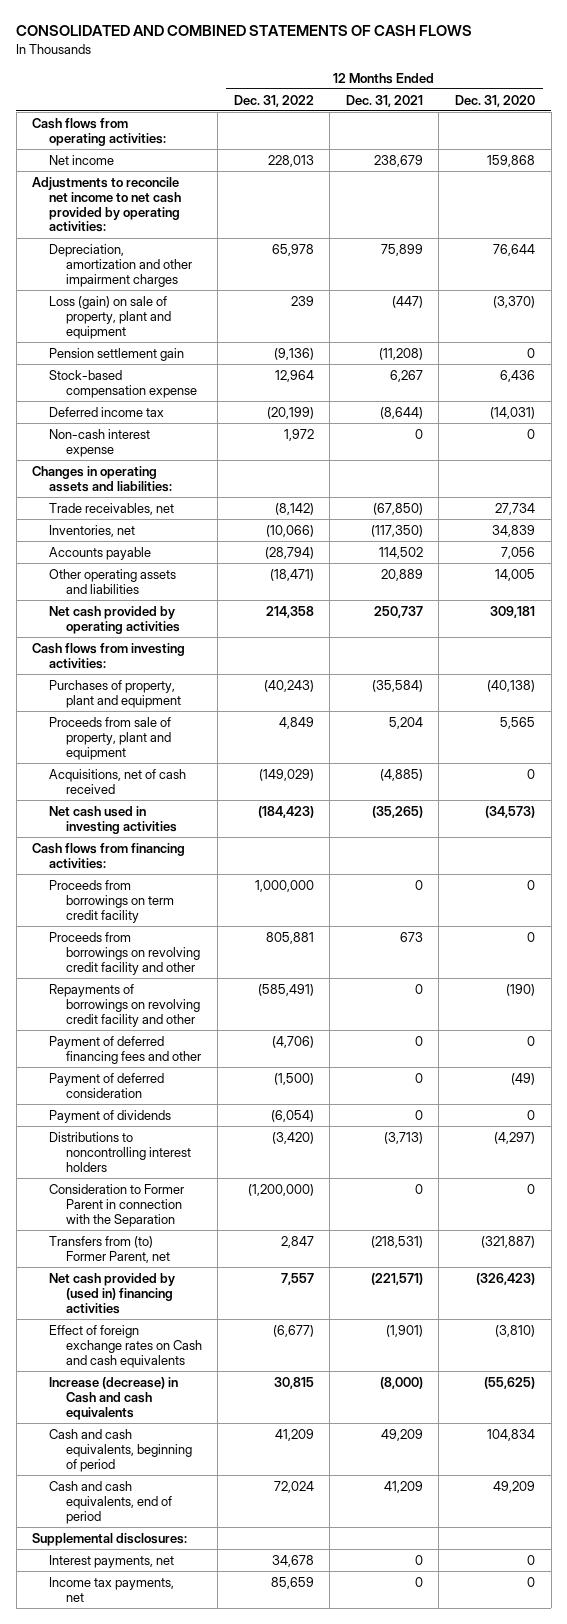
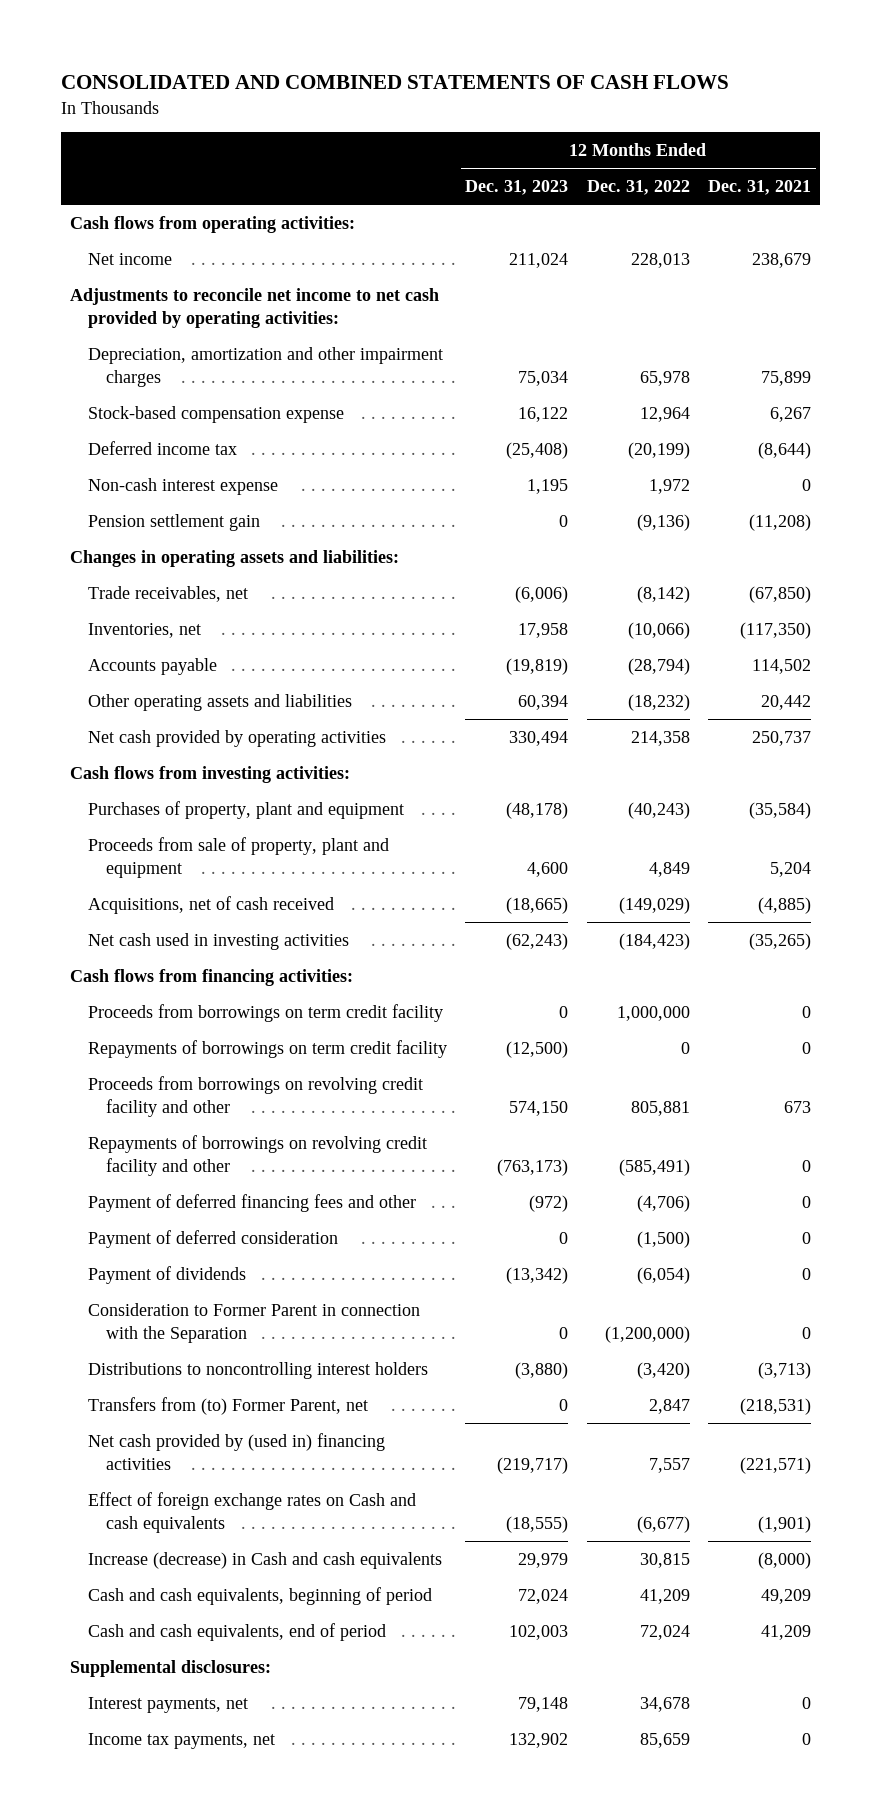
[455,94,536,107] Dec. 31, 2020 -> none
none -> [465,179,569,195] Dec. 31, 2023
[48,295,171,339] Loss (gain) on sale of property, plant and equipment -> none
[48,347,184,361] Pension settlement gain -> [88,513,261,531] Pension settlement gain
[269,568,314,581] (18,471) -> [627,693,690,711] (18,232)
[380,568,423,581] 20,889 -> [761,694,812,710] 20,442
none -> [88,1039,448,1058] Repayments of borrowings on term credit facility
[48,1131,191,1172] Distributions to noncontrolling interest holders -> [88,1361,429,1379] Distributions to noncontrolling interest holders

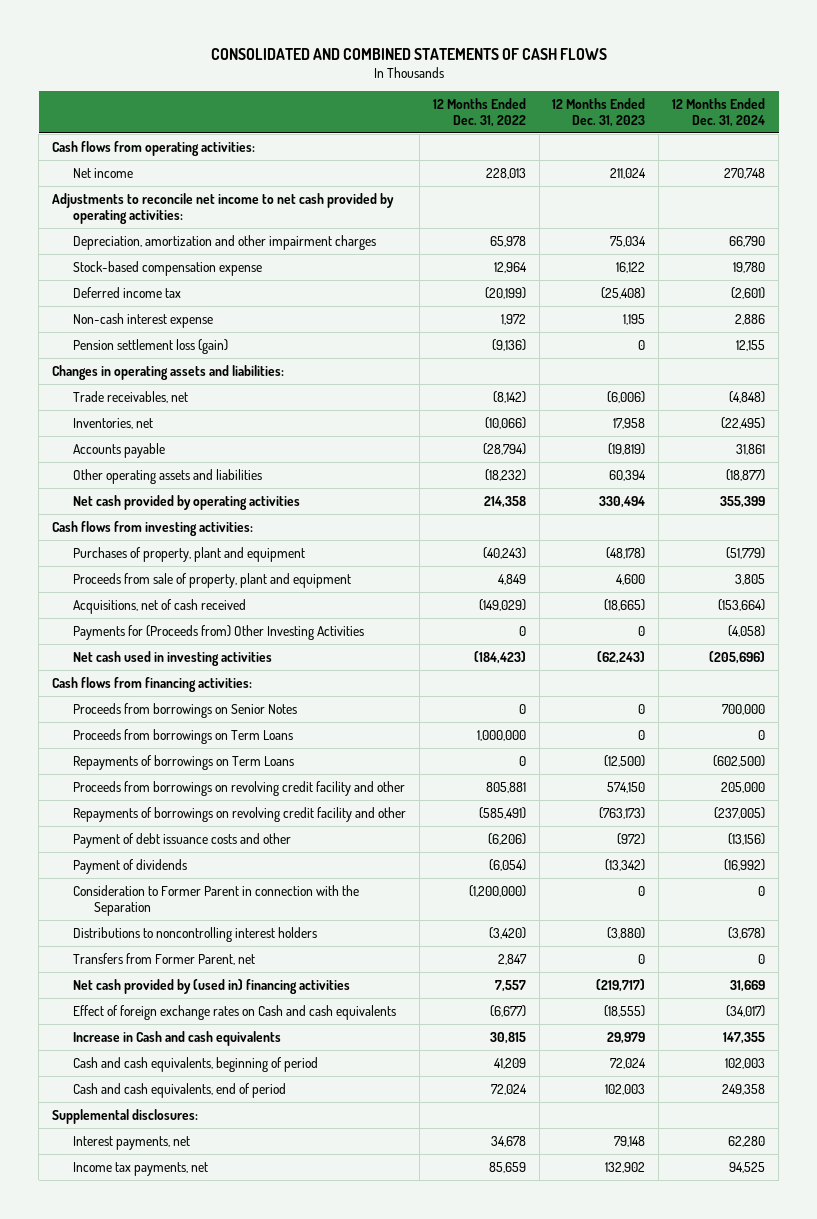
[708,179,812,195] Dec. 31, 2021 -> none
none -> [672,97,766,127] 12 Months Ended Dec. 31, 2024
[88,513,261,531] Pension settlement gain -> [73,338,229,354] Pension settlement loss (gain)
none -> [73,624,365,640] Payments for (Proceeds from) Other Investing Activities
none -> [73,702,298,718] Proceeds from borrowings on Senior Notes
[88,1003,444,1022] Proceeds from borrowings on term credit facility -> [73,728,294,744] Proceeds from borrowings on Term Loans
[88,1039,448,1058] Repayments of borrowings on term credit facility -> [73,754,295,770] Repayments of borrowings on Term Loans
[88,1229,339,1248] Payment of deferred consideration -> none
[88,1193,417,1212] Payment of deferred financing fees and other -> [73,832,292,848] Payment of debt issuance costs and other
[636,1194,690,1212] (4,706) -> [487,832,526,845] (6,206)
[88,1396,369,1415] Transfers from (to) Former Parent, net -> [73,952,256,965] Transfers from Former Parent, net
[88,1551,443,1569] Increase (decrease) in Cash and cash equivalents -> [73,1030,282,1046] Increase in Cash and cash equivalents

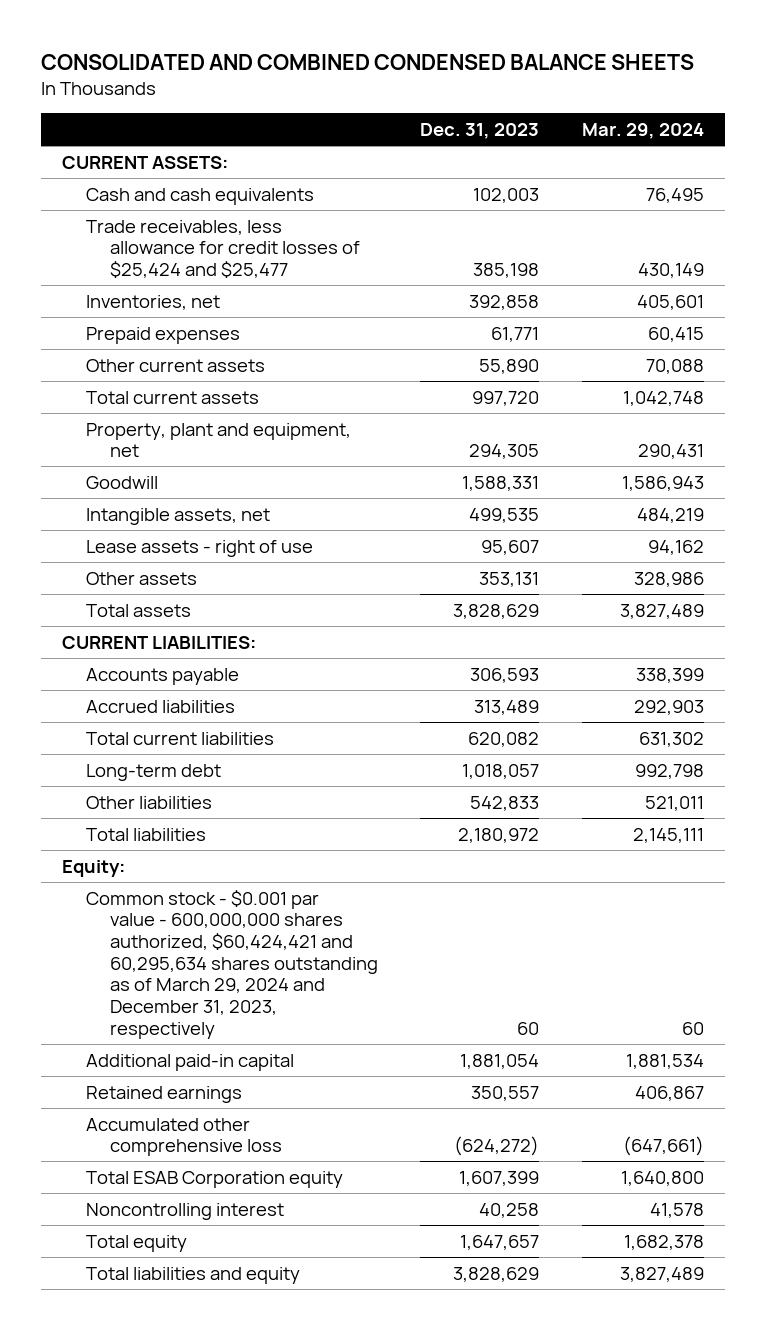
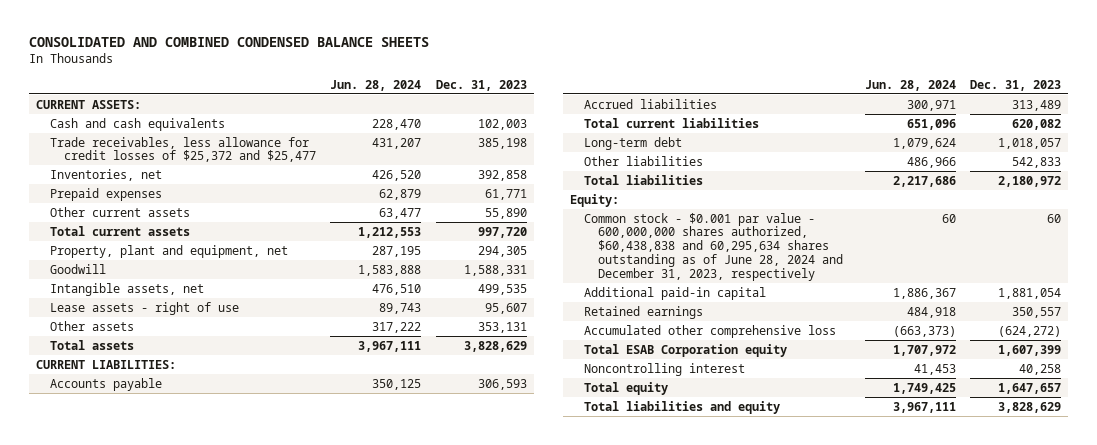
[582,123,705,140] Mar. 29, 2024 -> none
none -> [330,79,422,91] Jun. 28, 2024
[86,219,360,278] Trade receivables, less allowance for credit losses of $25,424 and $25,477 -> [50,136,317,163] Trade receivables, less allowance for credit losses of $25,372 and $25,477
[86,889,378,1039] Common stock - $0.001 par value - 600,000,000 shares authorized, $60,424,421 and 60,295,634 shares outstanding as of March 29, 2024 and December 31, 2023, respectively -> [584,212,844,281] Common stock - $0.001 par value - 600,000,000 shares authorized, $60,438,838 and 60,295,634 shares outstanding as of June 28, 2024 and December 31, 2023, respectively

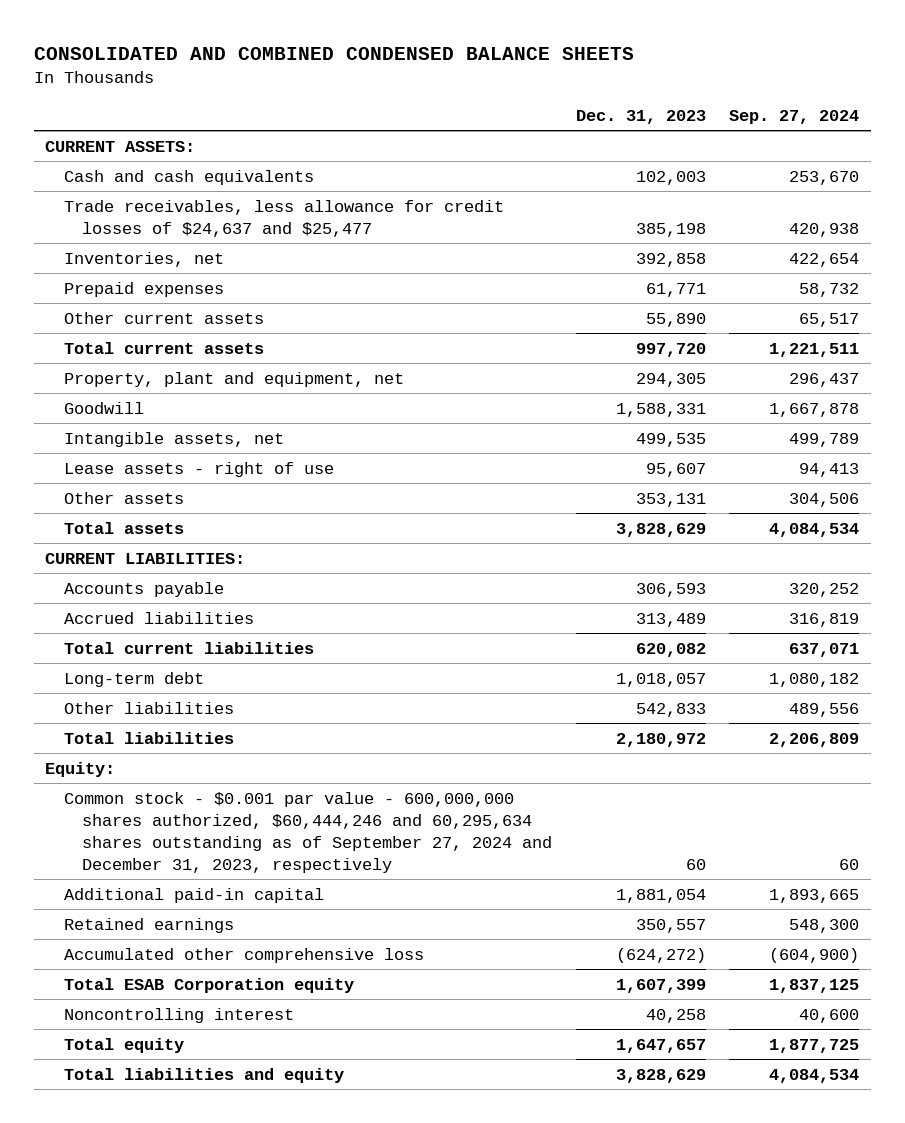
[330,79,422,91] Jun. 28, 2024 -> none
none -> [729,110,860,125] Sep. 27, 2024
[50,136,317,163] Trade receivables, less allowance for credit losses of $25,372 and $25,477 -> [63,199,504,237] Trade receivables, less allowance for credit losses of $24,637 and $25,477
[584,212,844,281] Common stock - $0.001 par value - 600,000,000 shares authorized, $60,438,838 and 60,295,634 shares outstanding as of June 28, 2024 and December 31, 2023, respectively -> [63,791,552,873] Common stock - $0.001 par value - 600,000,000 shares authorized, $60,444,246 and 60,295,634 shares outstanding as of September 27, 2024 and December 31, 2023, respectively

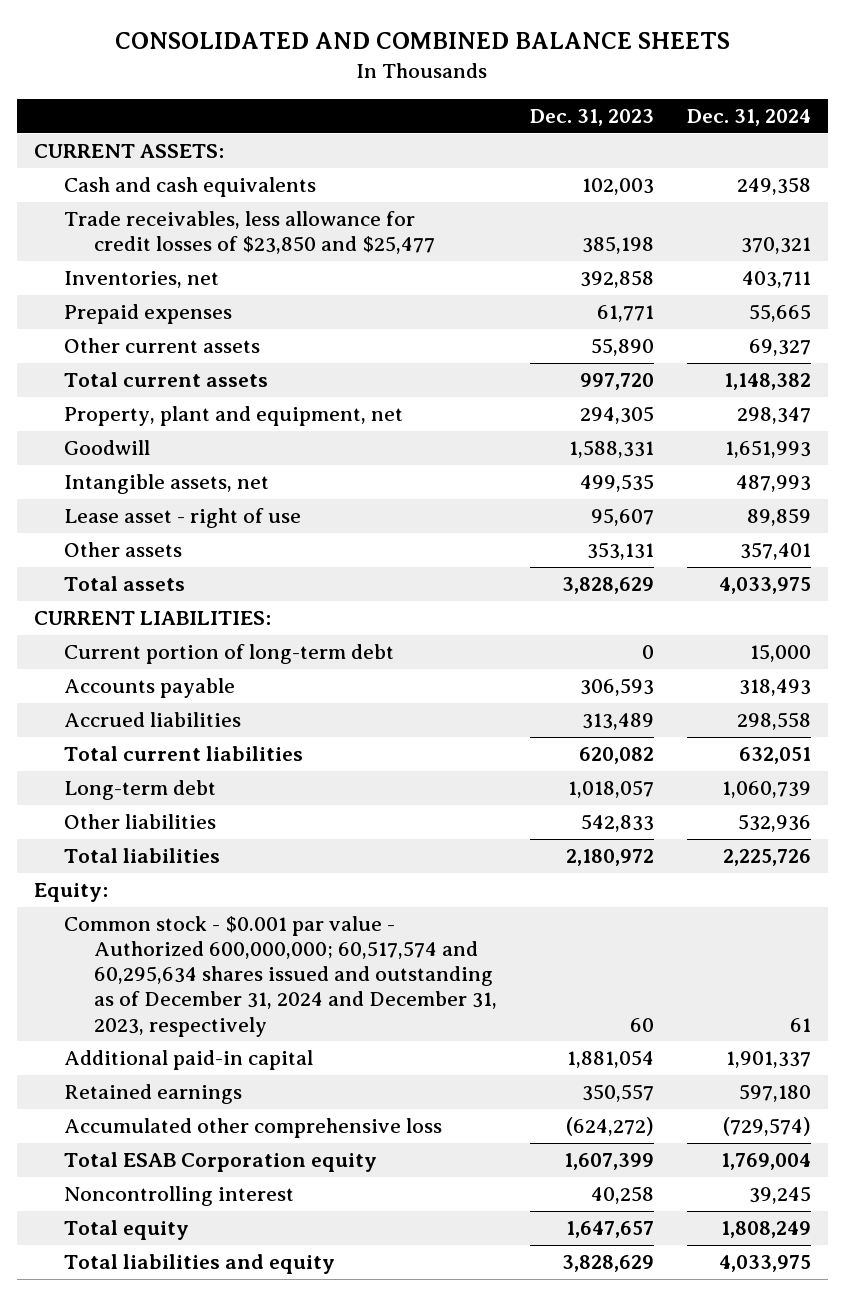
[33,47,634,61] CONSOLIDATED AND COMBINED CONDENSED BALANCE SHEETS -> [115,32,731,50] CONSOLIDATED AND COMBINED BALANCE SHEETS
[729,110,860,125] Sep. 27, 2024 -> none
none -> [686,108,811,126] Dec. 31, 2024
[63,199,504,237] Trade receivables, less allowance for credit losses of $24,637 and $25,477 -> [63,211,435,255] Trade receivables, less allowance for credit losses of $23,850 and $25,477
[63,461,334,477] Lease assets - right of use -> [63,508,301,529] Lease asset - right of use
none -> [63,644,394,665] Current portion of long-term debt
[63,791,552,873] Common stock - $0.001 par value - 600,000,000 shares authorized, $60,444,246 and 60,295,634 shares outstanding as of September 27, 2024 and December 31, 2023, respectively -> [63,916,497,1037] Common stock - $0.001 par value - Authorized 600,000,000; 60,517,574 and 60,295,634 shares issued and outstanding as of December 31, 2024 and December 31, 2023, respectively

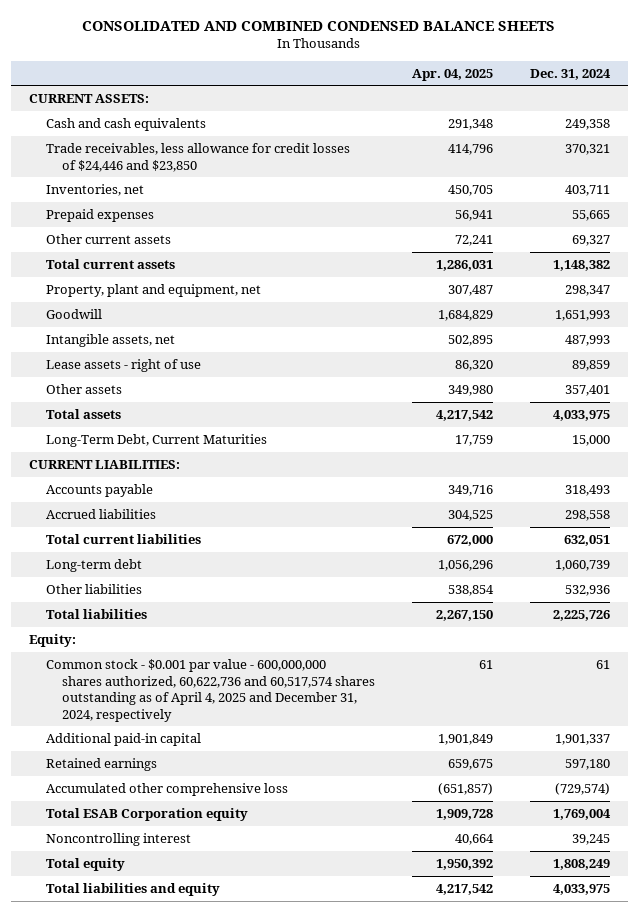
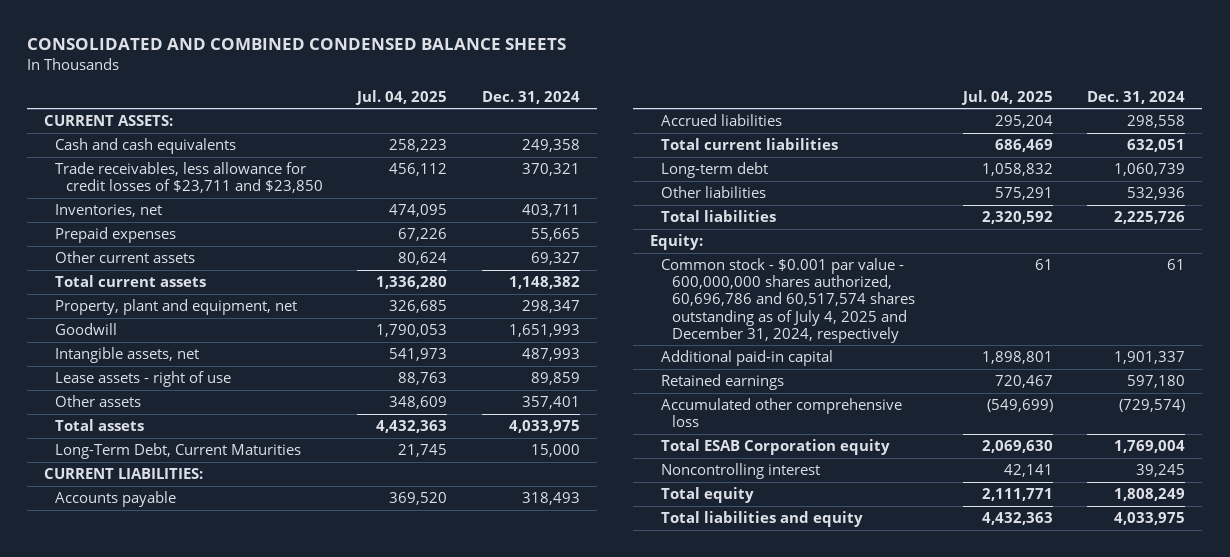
[412,68,494,81] Apr. 04, 2025 -> none
none -> [355,89,448,105] Jul. 04, 2025
[45,142,350,172] Trade receivables, less allowance for credit losses of $24,446 and $23,850 -> [55,162,324,194] Trade receivables, less allowance for credit losses of $23,711 and $23,850
[45,658,376,722] Common stock - $0.001 par value - 600,000,000 shares authorized, 60,622,736 and 60,517,574 shares outstanding as of April 4, 2025 and December 31, 2024, respectively -> [661,258,915,343] Common stock - $0.001 par value - 600,000,000 shares authorized, 60,696,786 and 60,517,574 shares outstanding as of July 4, 2025 and December 31, 2024, respectively

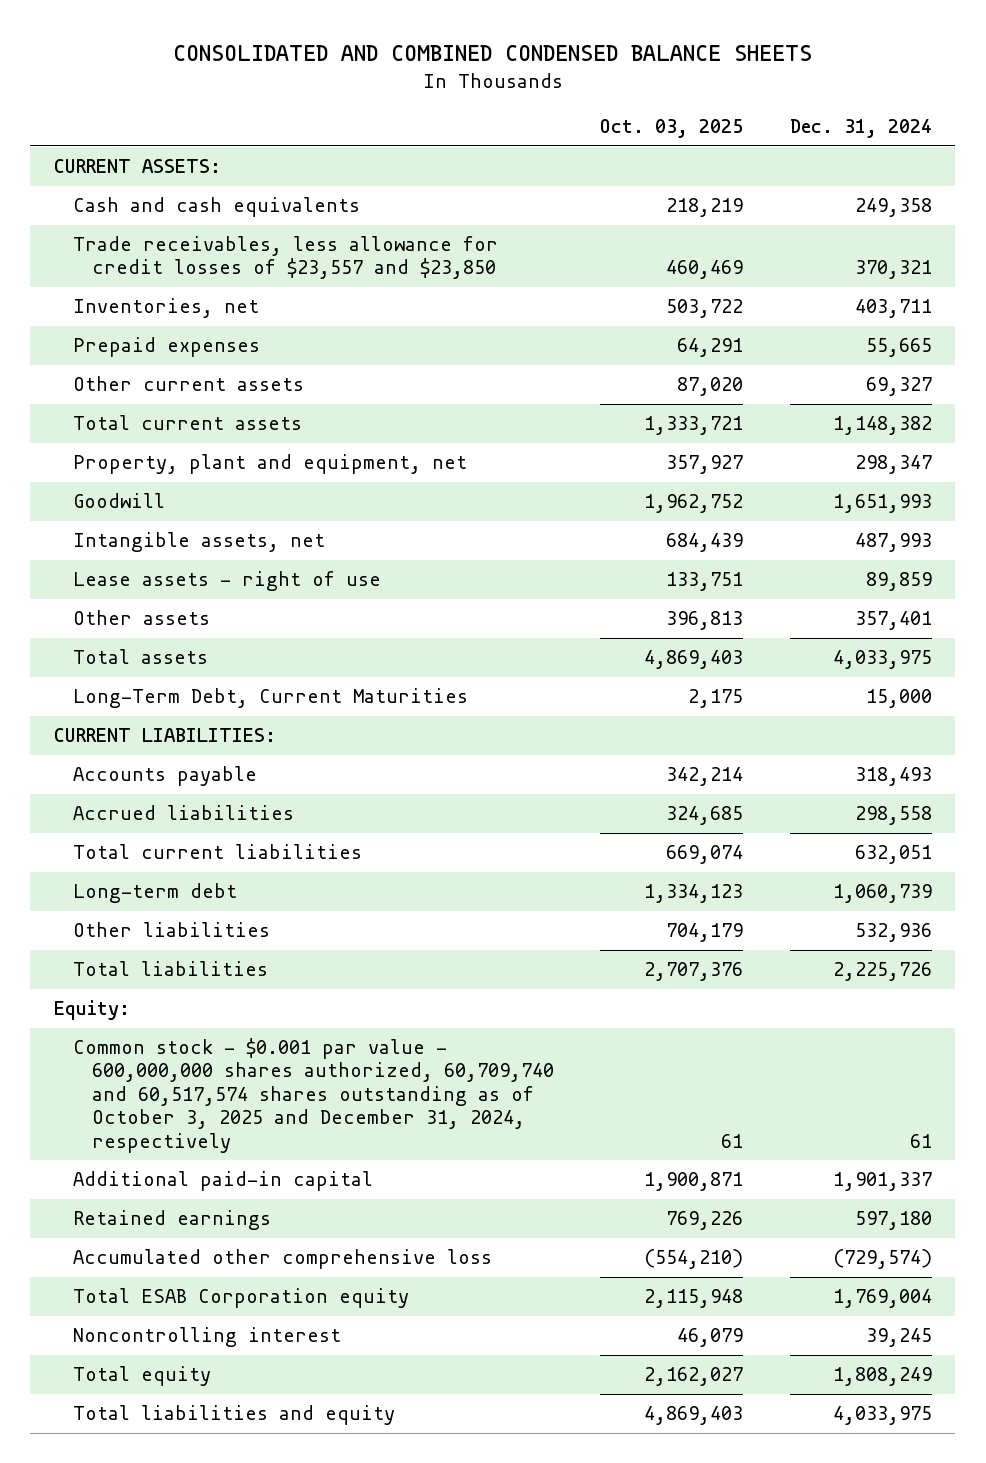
[355,89,448,105] Jul. 04, 2025 -> none
none -> [600,119,744,139] Oct. 03, 2025
[55,162,324,194] Trade receivables, less allowance for credit losses of $23,711 and $23,850 -> [72,236,498,280] Trade receivables, less allowance for credit losses of $23,557 and $23,850
[661,258,915,343] Common stock - $0.001 par value - 600,000,000 shares authorized, 60,696,786 and 60,517,574 shares outstanding as of July 4, 2025 and December 31, 2024, respectively -> [72,1038,554,1153] Common stock - $0.001 par value - 600,000,000 shares authorized, 60,709,740 and 60,517,574 shares outstanding as of October 3, 2025 and December 31, 2024, respectively

